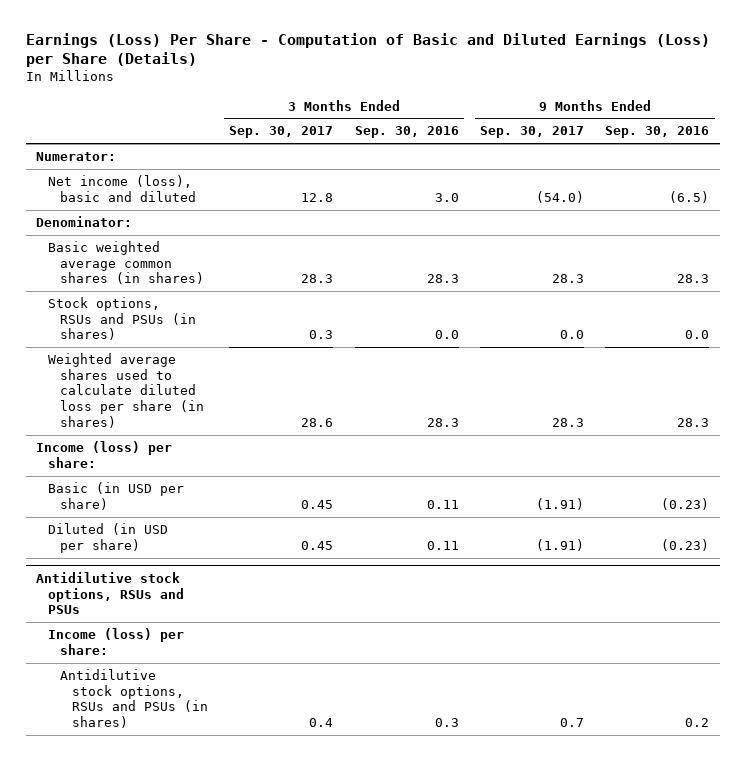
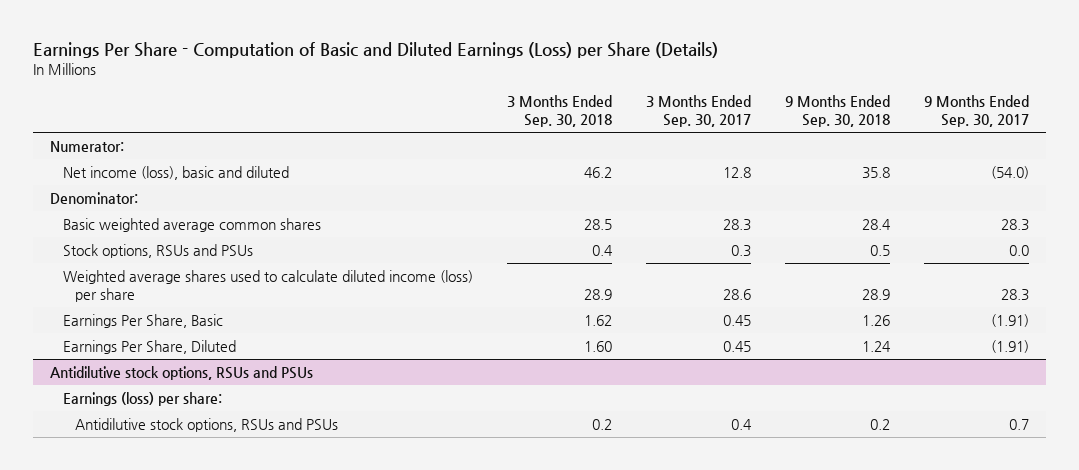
[25,33,710,68] Earnings (Loss) Per Share - Computation of Basic and Diluted Earnings (Loss) per Share (Details) -> [33,42,719,59] Earnings Per Share - Computation of Basic and Diluted Earnings (Loss) per Share (Details)
[354,126,459,139] Sep. 30, 2016 -> none
[605,126,710,139] Sep. 30, 2016 -> none
none -> [506,95,612,128] 3 Months Ended Sep. 30, 2018
none -> [785,95,891,128] 9 Months Ended Sep. 30, 2018
[36,440,173,468] Income (loss) per share: -> none
[48,240,205,285] Basic weighted average common shares (in shares) -> [62,217,321,232] Basic weighted average common shares
[48,296,197,341] Stock options, RSUs and PSUs (in shares) -> [62,243,253,258] Stock options, RSUs and PSUs
[48,352,205,428] Weighted average shares used to calculate diluted loss per share (in shares) -> [62,269,473,302] Weighted average shares used to calculate diluted income (loss) per share
[48,481,185,510] Basic (in USD per share) -> [62,313,223,328] Earnings Per Share, Basic
[48,522,169,553] Diluted (in USD per share) -> [62,339,236,354] Earnings Per Share, Diluted
[48,627,185,655] Income (loss) per share: -> [62,391,222,406] Earnings (loss) per share:
[60,668,208,729] Antidilutive stock options, RSUs and PSUs (in shares) -> [74,417,338,432] Antidilutive stock options, RSUs and PSUs

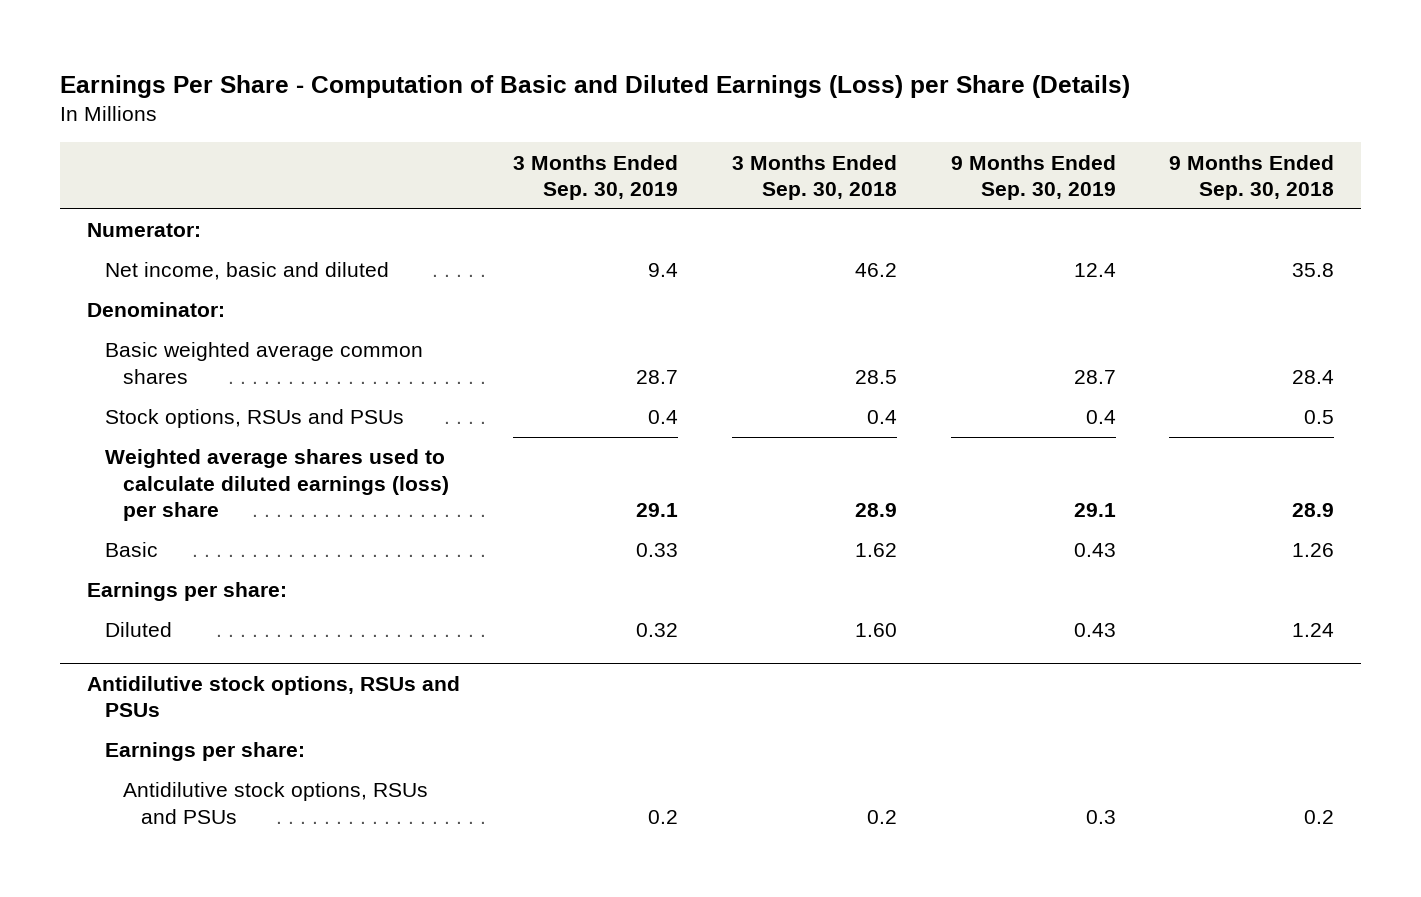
[645,95,751,128] 3 Months Ended Sep. 30, 2017 -> none
[924,95,1030,128] 9 Months Ended Sep. 30, 2017 -> none
none -> [513,154,679,200] 3 Months Ended Sep. 30, 2019
none -> [950,154,1116,200] 9 Months Ended Sep. 30, 2019
[62,165,289,180] Net income (loss), basic and diluted -> [104,262,389,281] Net income, basic and diluted
[62,269,473,302] Weighted average shares used to calculate diluted income (loss) per share -> [104,449,449,522] Weighted average shares used to calculate diluted earnings (loss) per share
[62,313,223,328] Earnings Per Share, Basic -> [104,542,158,558] Basic
none -> [86,582,287,602] Earnings per share:
[62,339,236,354] Earnings Per Share, Diluted -> [104,622,172,638] Diluted
[62,391,222,406] Earnings (loss) per share: -> [104,742,305,762] Earnings per share:

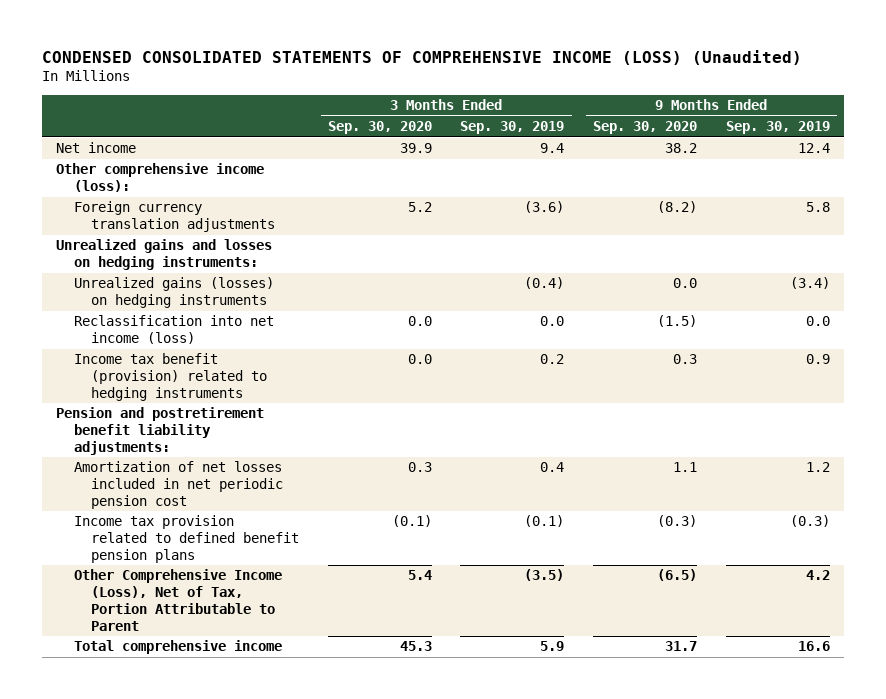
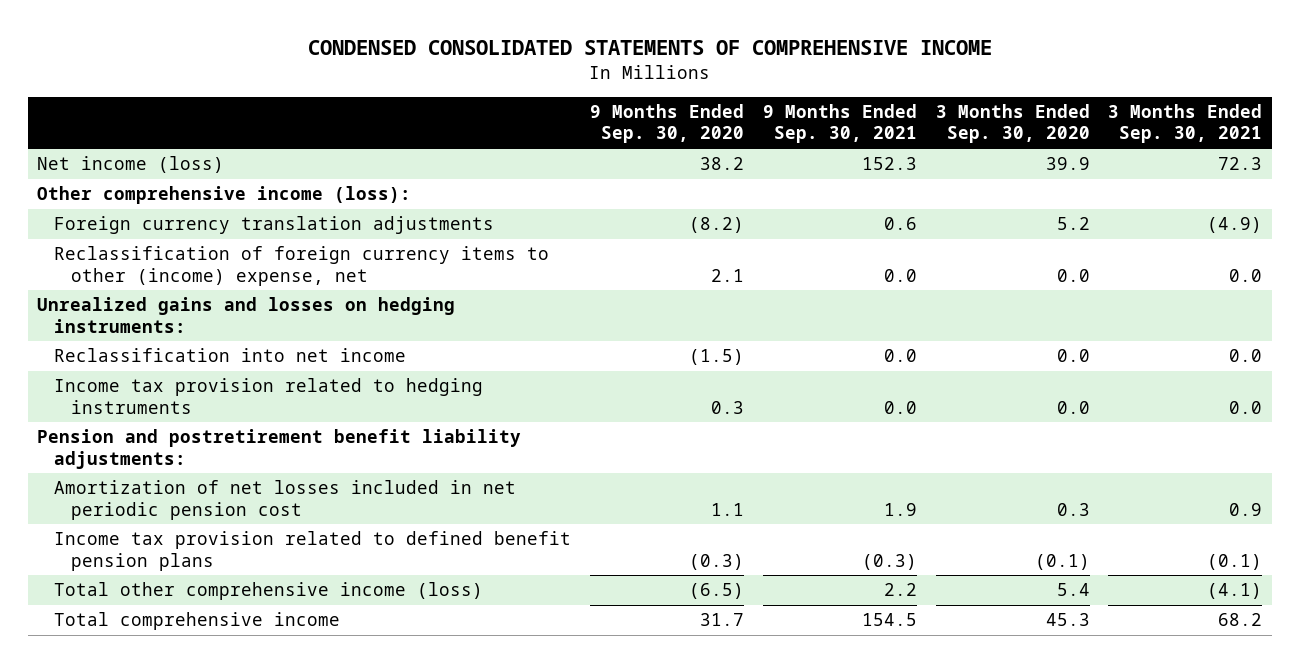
[41,49,802,65] CONDENSED CONSOLIDATED STATEMENTS OF COMPREHENSIVE INCOME (LOSS) (Unaudited) -> [307,40,992,56] CONDENSED CONSOLIDATED STATEMENTS OF COMPREHENSIVE INCOME
[460,121,565,135] Sep. 30, 2019 -> none
[725,121,830,135] Sep. 30, 2019 -> none
none -> [762,104,917,144] 9 Months Ended Sep. 30, 2021
none -> [1108,104,1263,144] 3 Months Ended Sep. 30, 2021
[56,142,137,154] Net income -> [37,156,225,174] Net income (loss)
none -> [54,246,550,286] Reclassification of foreign currency items to other (income) expense, net
[73,277,274,309] Unrealized gains (losses) on hedging instruments -> none
[73,315,274,345] Reclassification into net income (loss) -> [54,348,407,363] Reclassification into net income
[73,353,268,401] Income tax benefit (provision) related to hedging instruments -> [54,378,484,414] Income tax provision related to hedging instruments
[73,569,282,631] Other Comprehensive Income (Loss), Net of Tax, Portion Attributable to Parent -> [54,582,484,601] Total other comprehensive income (loss)

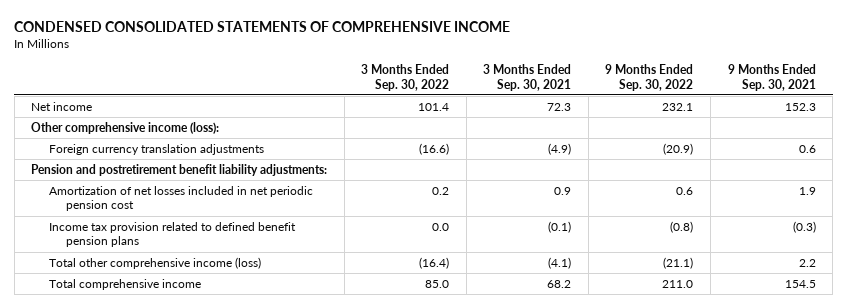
[590,104,745,144] 9 Months Ended Sep. 30, 2020 -> none
[935,104,1090,144] 3 Months Ended Sep. 30, 2020 -> none
none -> [361,63,450,91] 3 Months Ended Sep. 30, 2022
none -> [605,63,694,91] 9 Months Ended Sep. 30, 2022
[37,156,225,174] Net income (loss) -> [31,101,93,111] Net income
[54,246,550,286] Reclassification of foreign currency items to other (income) expense, net -> none
[37,297,456,333] Unrealized gains and losses on hedging instruments: -> none
[54,348,407,363] Reclassification into net income -> none
[54,378,484,414] Income tax provision related to hedging instruments -> none

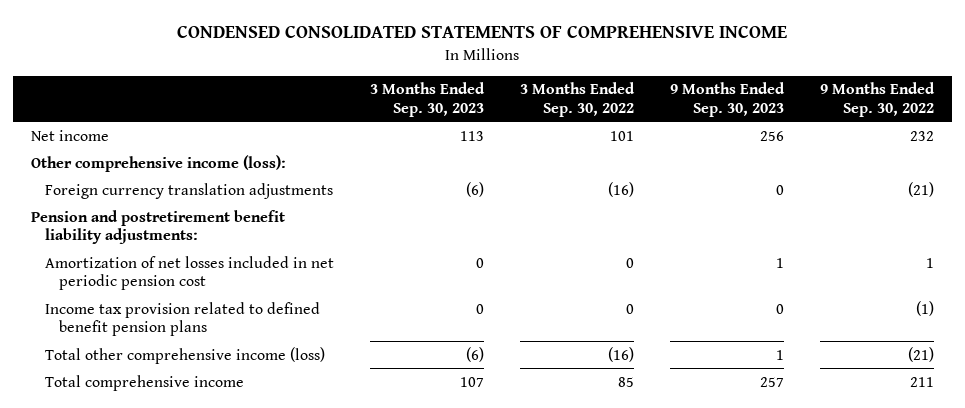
[483,63,572,91] 3 Months Ended Sep. 30, 2021 -> none
[727,63,816,91] 9 Months Ended Sep. 30, 2021 -> none
none -> [370,82,486,117] 3 Months Ended Sep. 30, 2023
none -> [669,82,785,117] 9 Months Ended Sep. 30, 2023
[418,102,450,111] 101.4 -> [609,130,634,141] 101
[662,102,694,111] 232.1 -> [909,130,934,141] 232
[419,142,450,155] (16.6) -> [607,181,634,197] (16)
[663,142,694,155] (20.9) -> [907,181,934,197] (21)
[432,186,450,195] 0.2 -> [625,257,634,268] 0
[676,186,694,195] 0.6 -> [925,257,934,268] 1
[432,222,450,231] 0.0 -> [625,303,634,314] 0
[670,220,694,233] (0.8) -> [915,300,934,316] (1)
[419,256,450,269] (16.4) -> [607,346,634,362] (16)
[663,256,694,269] (21.1) -> [907,346,934,362] (21)
[425,279,450,288] 85.0 -> [617,376,634,387] 85
[662,279,694,288] 211.0 -> [909,376,934,387] 211

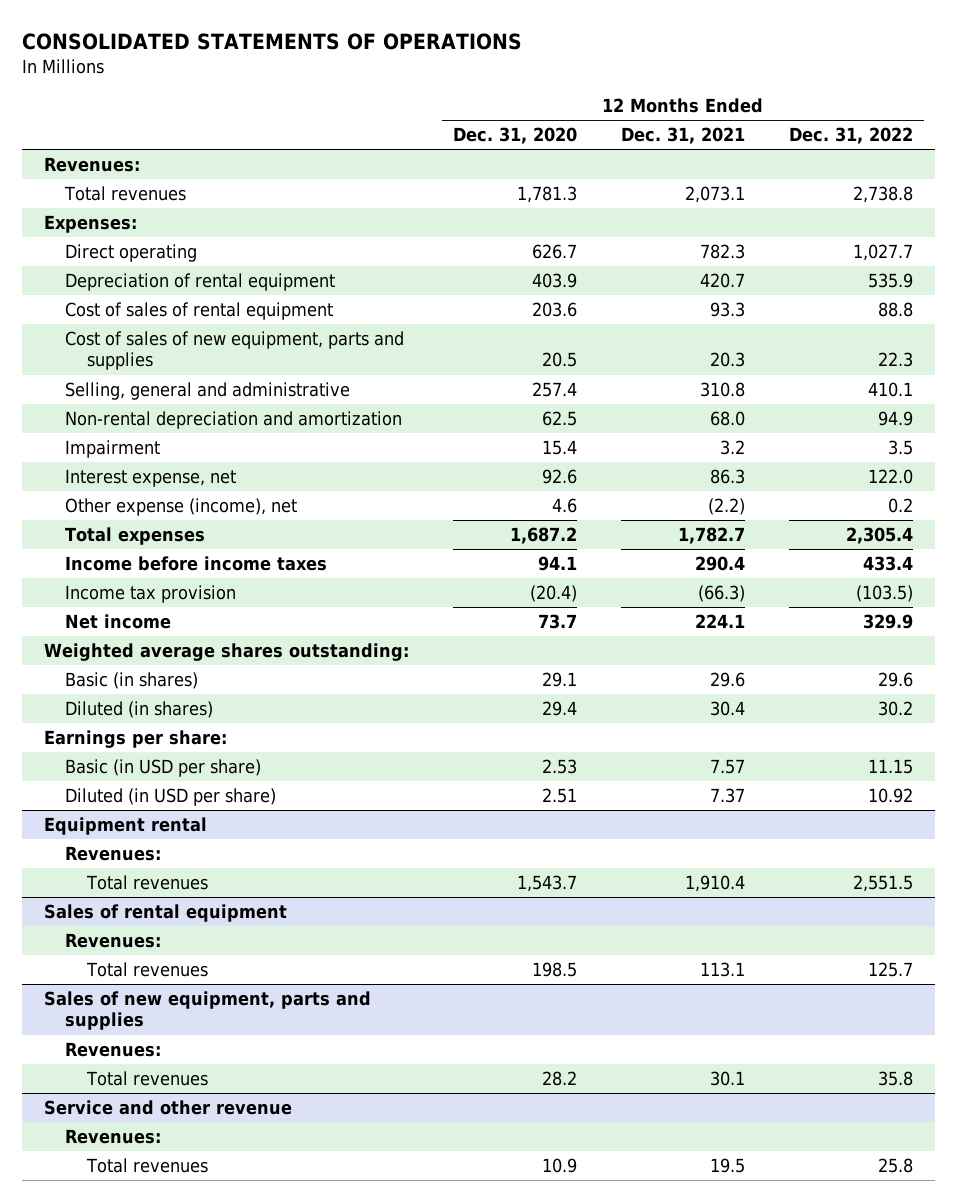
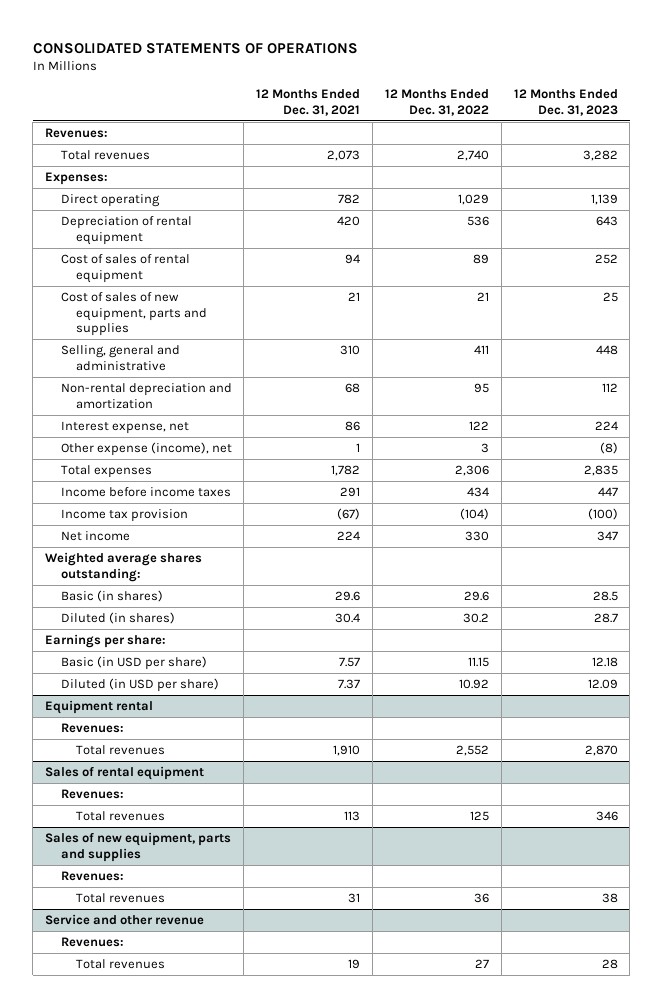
[452,127,577,145] Dec. 31, 2020 -> none
none -> [513,89,618,116] 12 Months Ended Dec. 31, 2023
[684,186,745,204] 2,073.1 -> [327,150,361,162] 2,073
[852,186,913,204] 2,738.8 -> [456,150,489,162] 2,740
[65,440,161,459] Impairment -> none
[699,244,745,260] 782.3 -> [338,194,361,205] 782
[852,244,913,262] 1,027.7 -> [457,194,489,206] 1,029
[699,273,745,289] 420.7 -> [337,216,361,227] 420
[867,273,913,289] 535.9 -> [466,216,489,227] 536
[709,302,745,318] 93.3 -> [345,254,361,265] 94
[877,302,913,318] 88.8 -> [472,254,489,265] 89
[709,352,745,368] 20.3 -> [348,292,361,302] 21
[877,352,913,368] 22.3 -> [476,292,489,302] 21
[699,382,745,398] 310.8 -> [340,345,361,356] 310
[867,382,913,398] 410.1 -> [473,345,489,355] 411
[709,411,745,427] 68.0 -> [345,383,361,394] 68
[877,411,913,427] 94.9 -> [473,383,489,394] 95
[709,469,745,485] 86.3 -> [345,421,361,432] 86
[867,469,913,485] 122.0 -> [468,421,489,431] 122
[707,498,745,516] (2.2) -> [356,443,361,453] 1
[887,498,913,514] 0.2 -> [480,443,489,454] 3
[677,527,745,545] 1,782.7 -> [331,465,361,477] 1,782
[845,527,913,545] 2,305.4 -> [454,465,489,477] 2,306
[694,556,745,572] 290.4 -> [340,487,361,498] 291
[862,556,913,572] 433.4 -> [466,487,489,498] 434
[697,585,745,603] (66.3) -> [337,508,361,521] (67)
[855,585,913,603] (103.5) -> [459,508,489,521] (104)
[694,614,745,629] 224.1 -> [337,531,361,541] 224
[862,614,913,630] 329.9 -> [464,531,489,542] 330
[684,875,745,893] 1,910.4 -> [333,745,361,757] 1,910
[852,875,913,893] 2,551.5 -> [455,745,489,757] 2,552
[699,962,745,978] 113.1 -> [344,811,361,822] 113
[867,962,913,978] 125.7 -> [469,811,489,822] 125
[709,1071,745,1087] 30.1 -> [348,893,361,904] 31
[877,1071,913,1087] 35.8 -> [473,893,489,904] 36
[709,1158,745,1174] 19.5 -> [348,959,361,970] 19
[877,1158,913,1174] 25.8 -> [474,959,489,969] 27

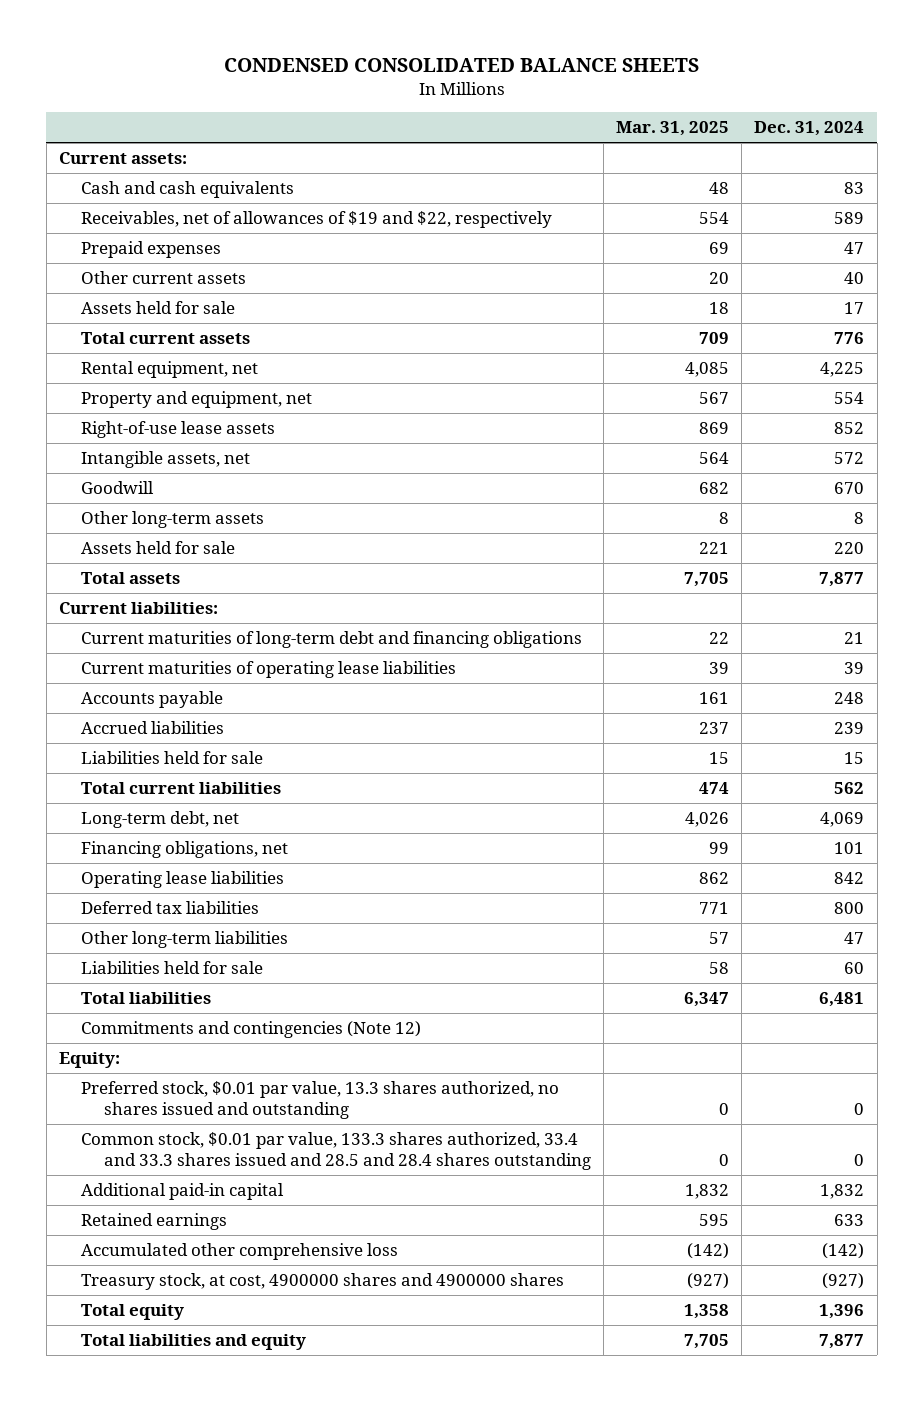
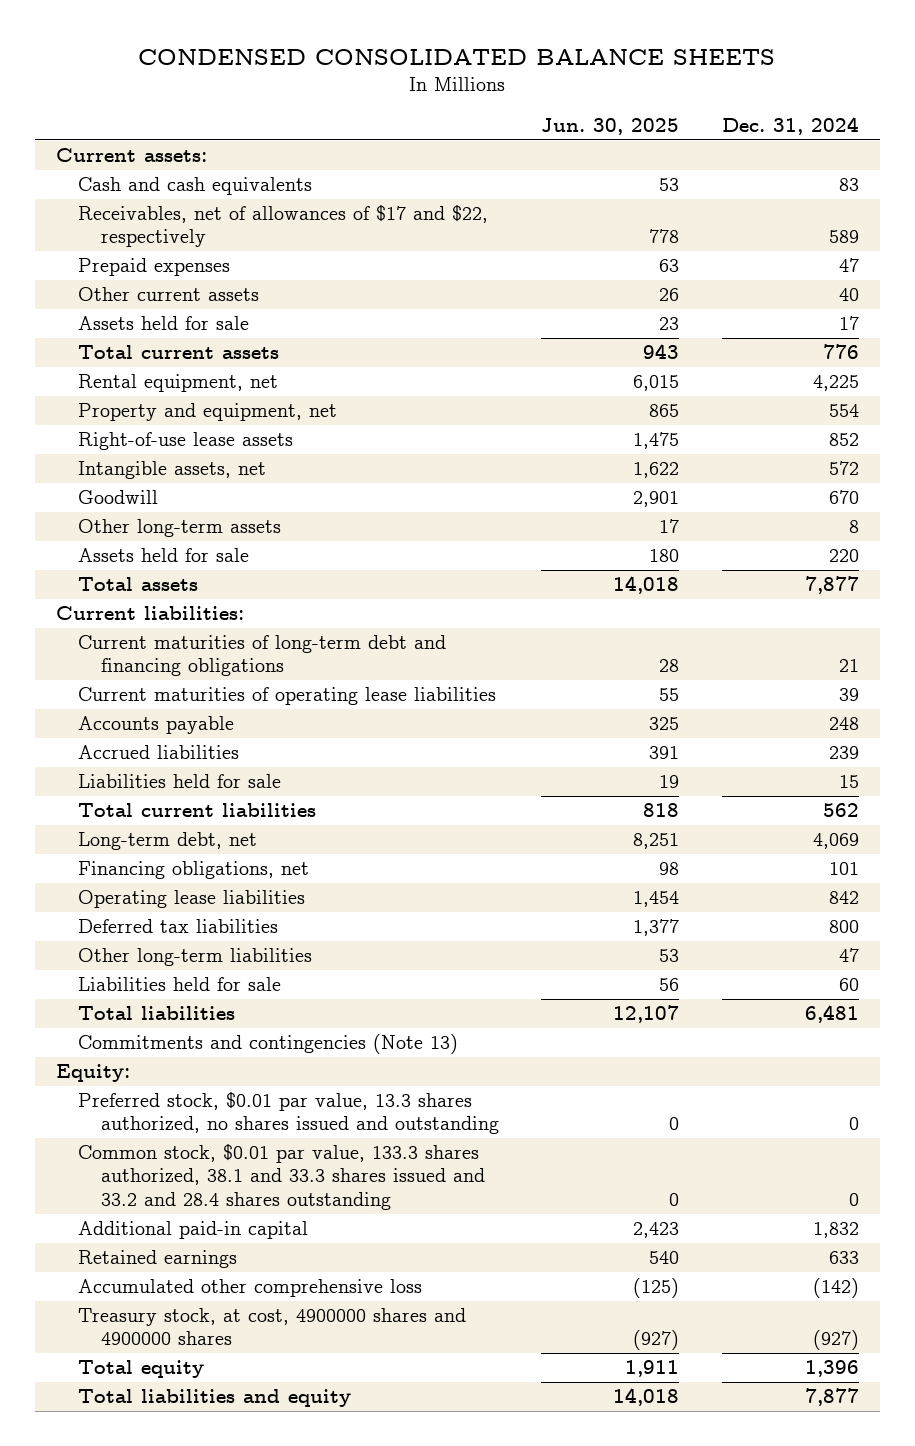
[616,121,730,137] Mar. 31, 2025 -> none
none -> [541,117,680,135] Jun. 30, 2025
[81,211,553,229] Receivables, net of allowances of $19 and $22, respectively -> [78,205,489,248] Receivables, net of allowances of $17 and $22, respectively
[81,1021,422,1039] Commitments and contingencies (Note 12) -> [78,1034,459,1055] Commitments and contingencies (Note 13)
[81,1132,591,1171] Common stock, $0.01 par value, 133.3 shares authorized, 33.4 and 33.3 shares issued and 28.5 and 28.4 shares outstanding -> [78,1144,485,1210] Common stock, $0.01 par value, 133.3 shares authorized, 38.1 and 33.3 shares issued and 33.2 and 28.4 shares outstanding

